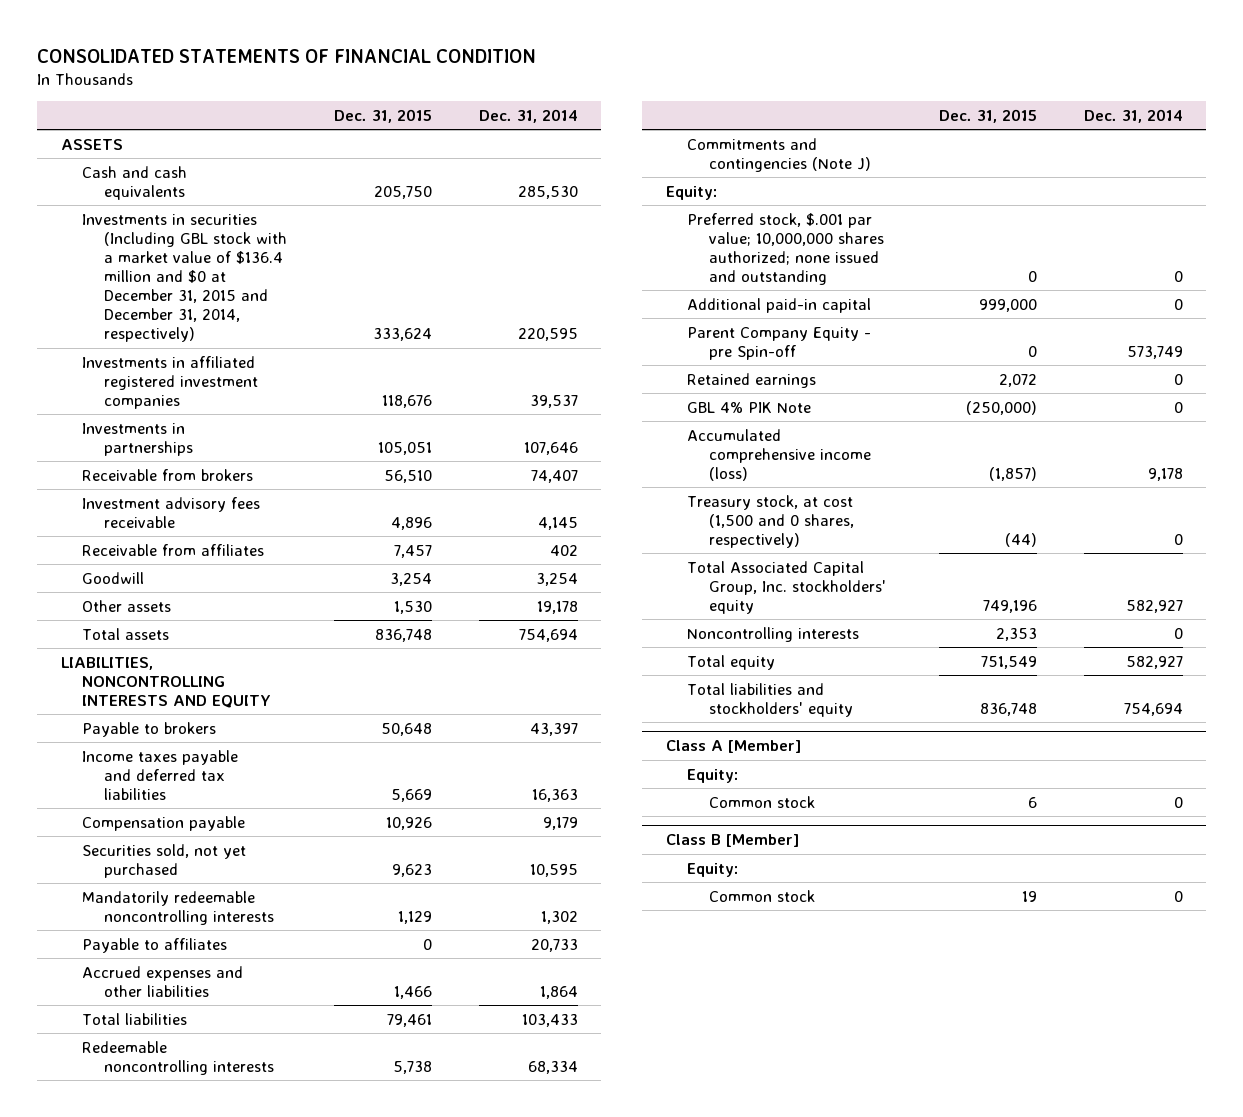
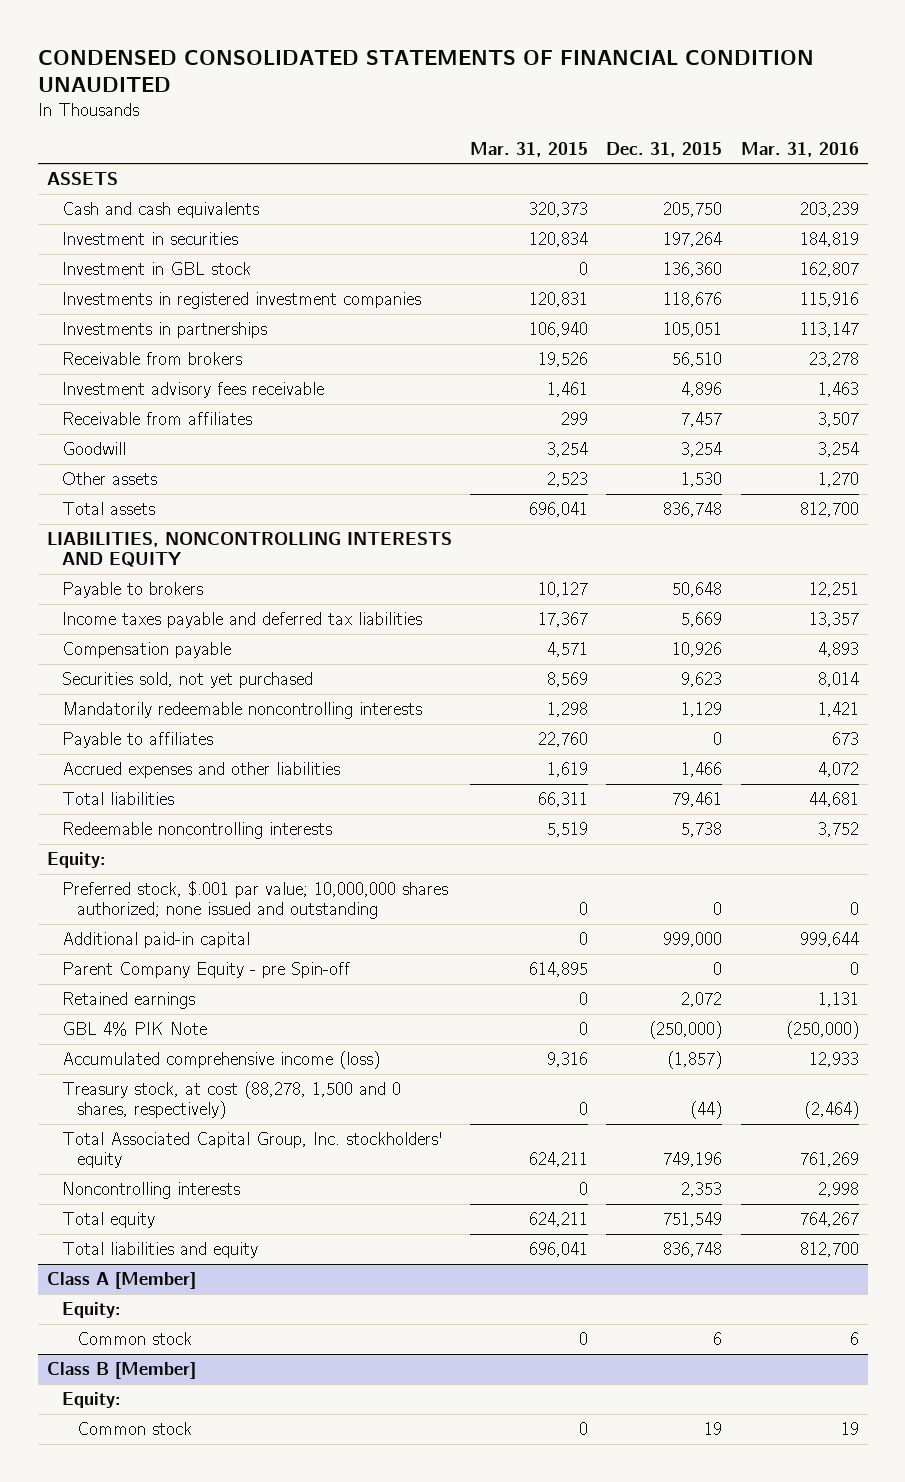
[37,48,537,63] CONSOLIDATED STATEMENTS OF FINANCIAL CONDITION -> [37,50,814,93] CONDENSED CONSOLIDATED STATEMENTS OF FINANCIAL CONDITION UNAUDITED
[478,108,578,123] Dec. 31, 2014 -> none
none -> [470,141,589,157] Mar. 31, 2015
none -> [740,141,859,157] Mar. 31, 2016
[82,213,288,343] Investments in securities (Including GBL stock with a market value of $136.4 million and $0 at December 31, 2015 and December 31, 2014, respectively) -> none
none -> [61,231,238,245] Investment in securities
none -> [61,261,251,275] Investment in GBL stock
[82,355,259,409] Investments in affiliated registered investment companies -> [61,291,421,309] Investments in registered investment companies
[687,137,872,172] Commitments and contingencies (Note J) -> none
[687,494,855,548] Treasury stock, at cost (1,500 and 0 shares, respectively) -> [61,1080,401,1120] Treasury stock, at cost (88,278, 1,500 and 0 shares, respectively)
[687,682,854,717] Total liabilities and stockholders' equity -> [61,1241,258,1258] Total liabilities and equity

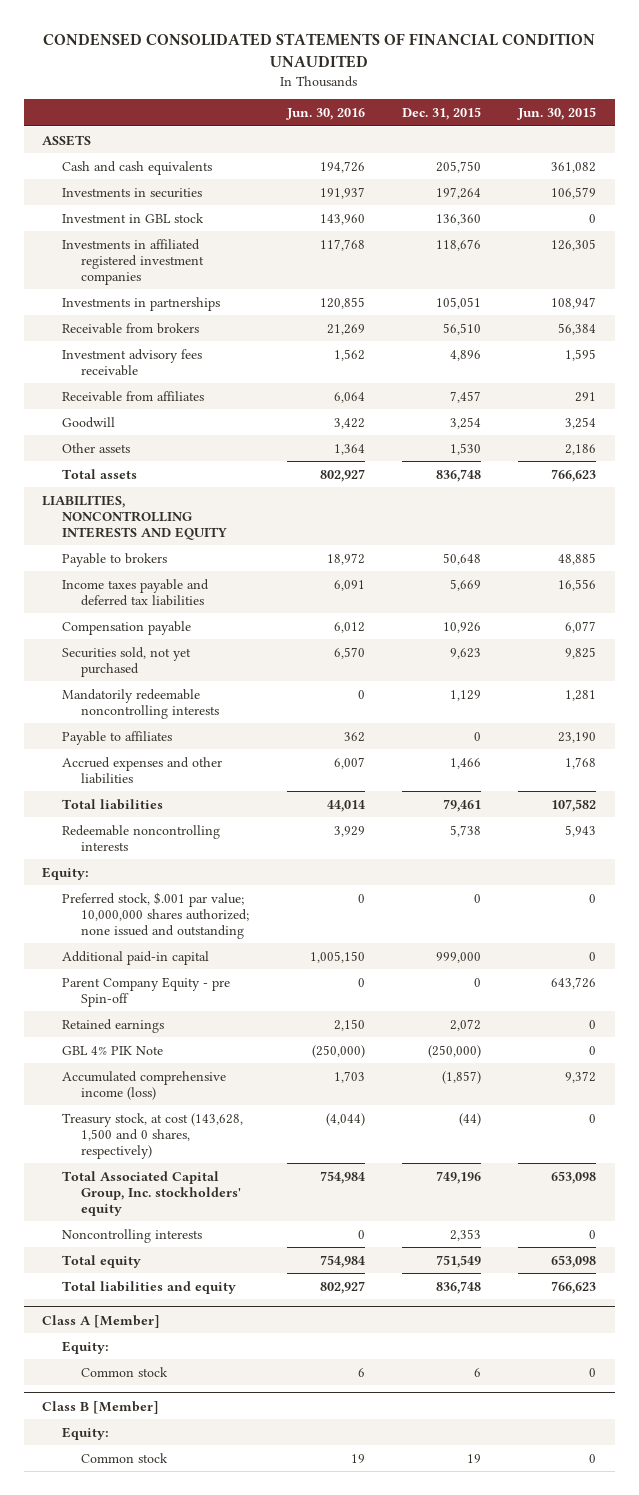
[470,141,589,157] Mar. 31, 2015 -> none
[740,141,859,157] Mar. 31, 2016 -> none
none -> [285,108,365,121] Jun. 30, 2016
none -> [517,107,597,121] Jun. 30, 2015
[61,231,238,245] Investment in securities -> [61,187,202,198] Investments in securities
[61,291,421,309] Investments in registered investment companies -> [61,238,205,285] Investments in affiliated registered investment companies
[61,1080,401,1120] Treasury stock, at cost (88,278, 1,500 and 0 shares, respectively) -> [61,1112,243,1159] Treasury stock, at cost (143,628, 1,500 and 0 shares, respectively)

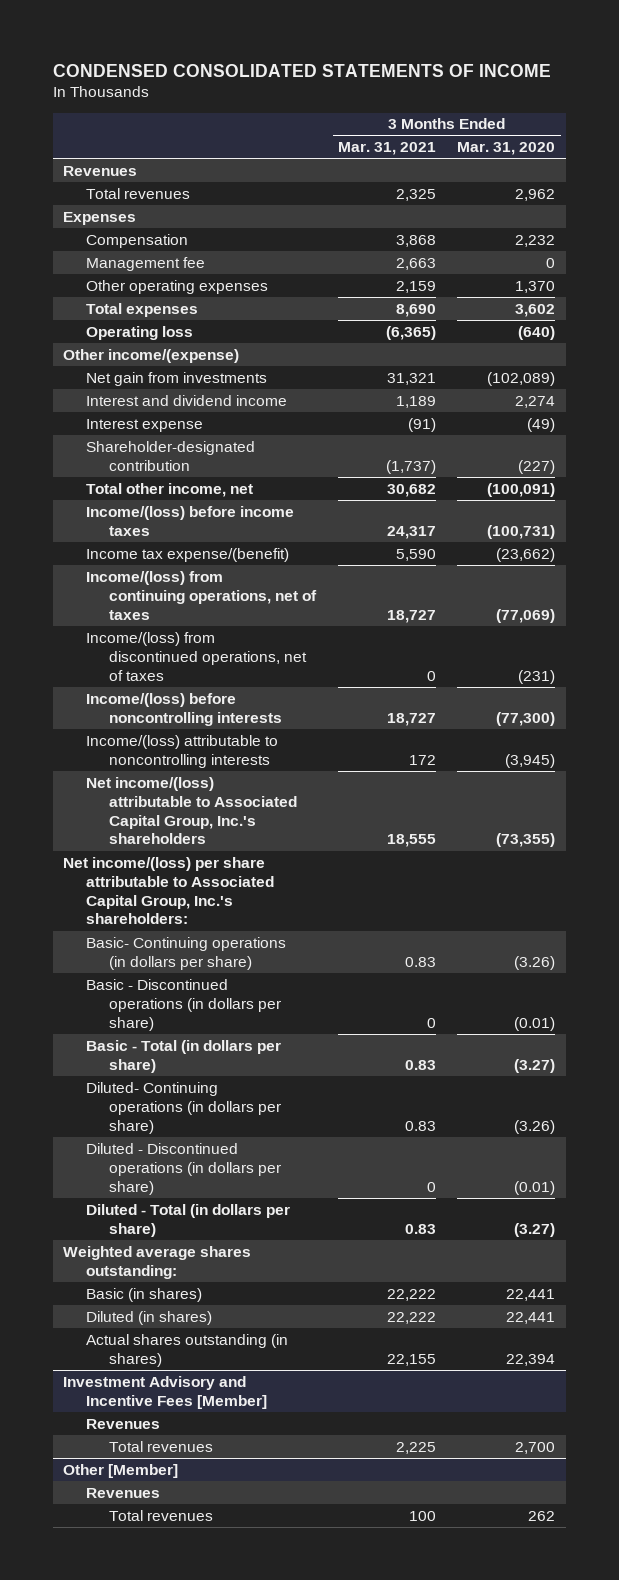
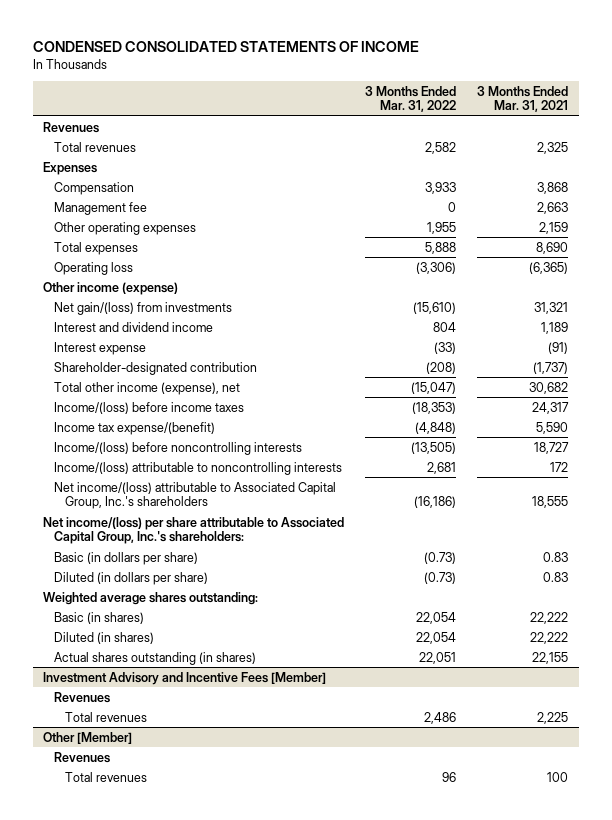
[457,142,556,156] Mar. 31, 2020 -> none
none -> [365,85,457,113] 3 Months Ended Mar. 31, 2022
[63,348,240,363] Other income/(expense) -> [43,281,179,295] Other income (expense)
[86,371,268,386] Net gain from investments -> [54,301,233,315] Net gain/(loss) from investments
[86,482,254,497] Total other income, net -> [54,381,241,395] Total other income (expense), net
[86,570,318,620] Income/(loss) from continuing operations, net of taxes -> none
[86,631,308,681] Income/(loss) from discontinued operations, net of taxes -> none
[86,936,287,970] Basic- Continuing operations (in dollars per share) -> none
[86,978,282,1031] Basic - Discontinued operations (in dollars per share) -> none
[86,1081,282,1134] Diluted- Continuing operations (in dollars per share) -> none
[86,1142,282,1195] Diluted - Discontinued operations (in dollars per share) -> none
[86,1039,282,1073] Basic - Total (in dollars per share) -> [54,551,199,565] Basic (in dollars per share)
[86,1203,291,1237] Diluted - Total (in dollars per share) -> [54,571,209,585] Diluted (in dollars per share)

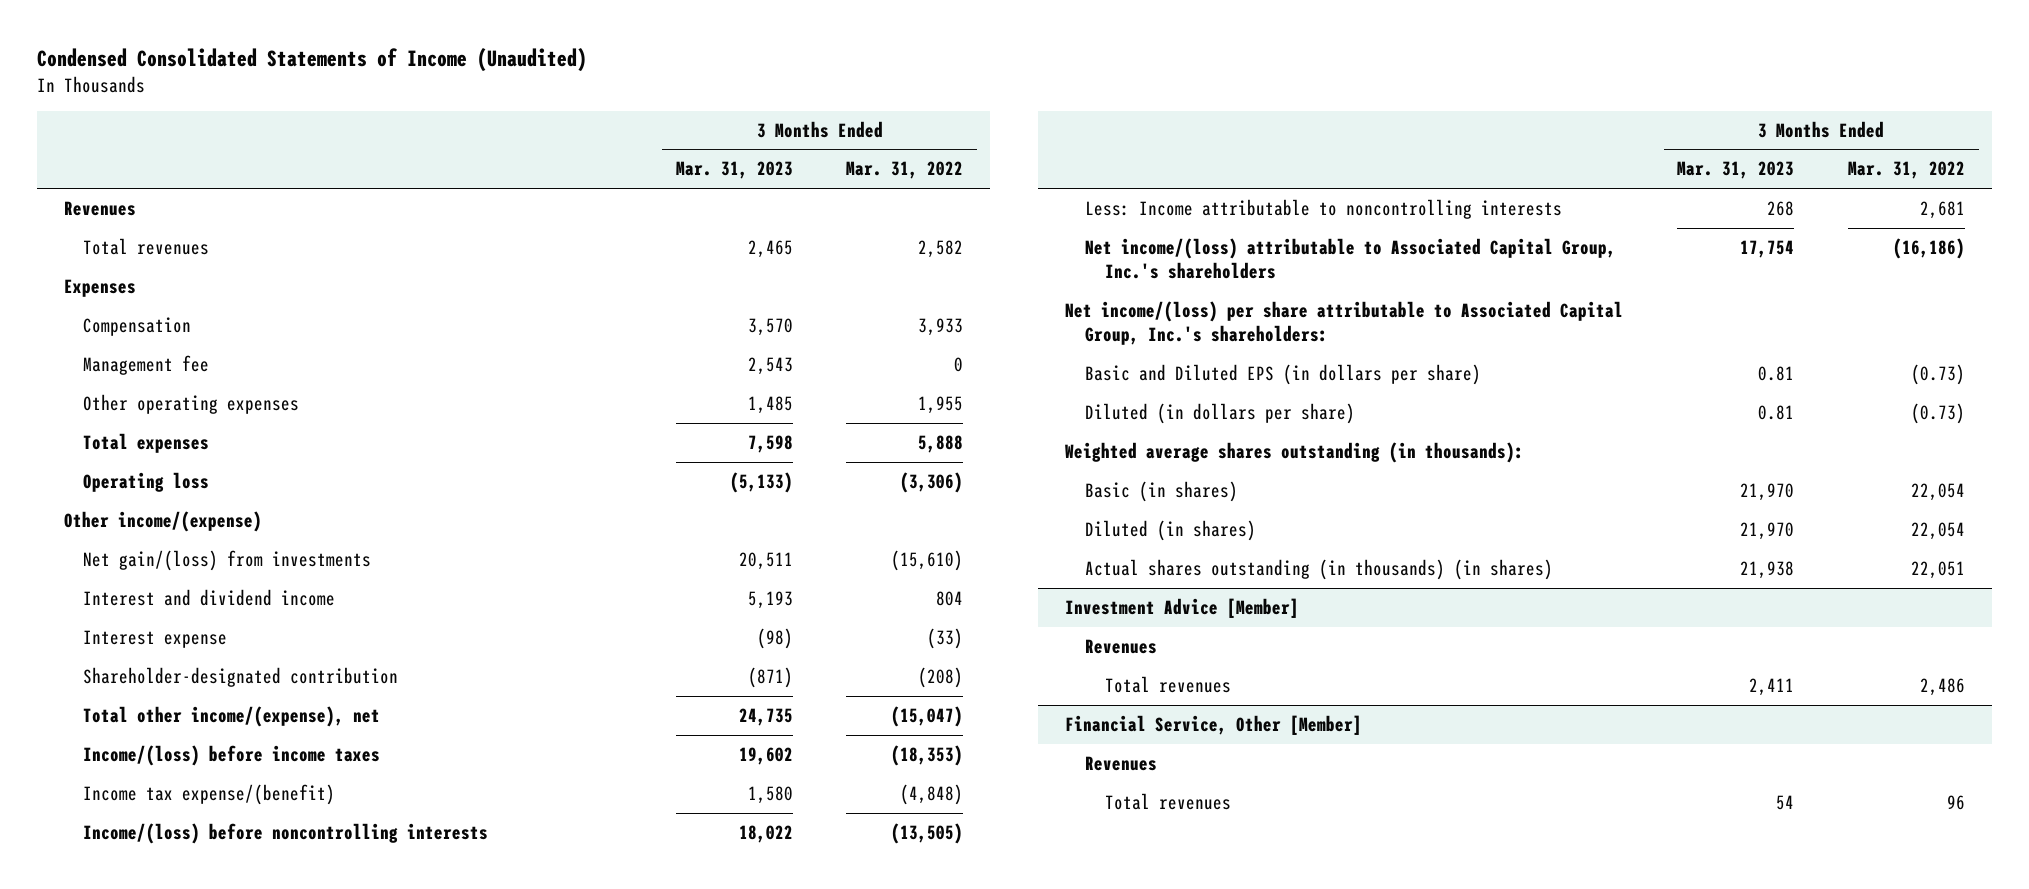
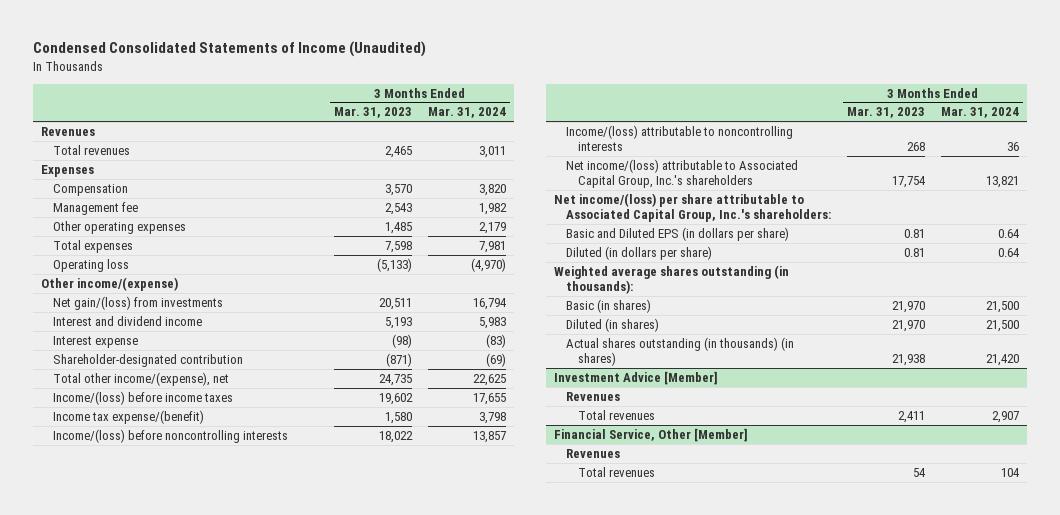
[846,161,964,180] Mar. 31, 2022 -> none
none -> [427,107,506,119] Mar. 31, 2024
[1084,198,1562,219] Less: Income attributable to noncontrolling interests -> [566,124,794,152] Income/(loss) attributable to noncontrolling interests

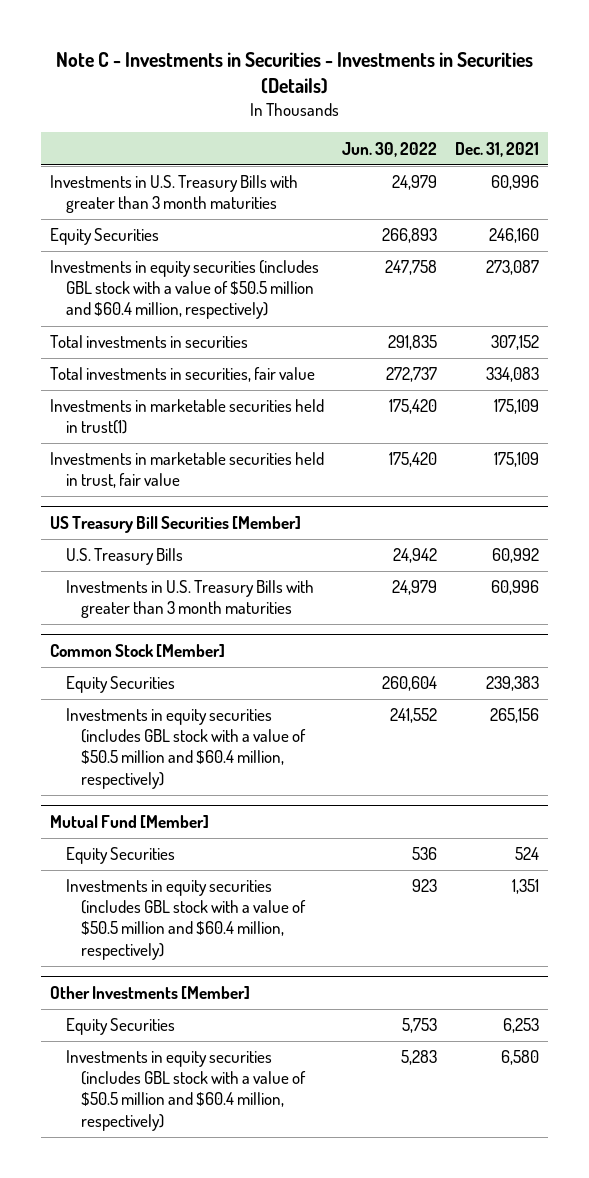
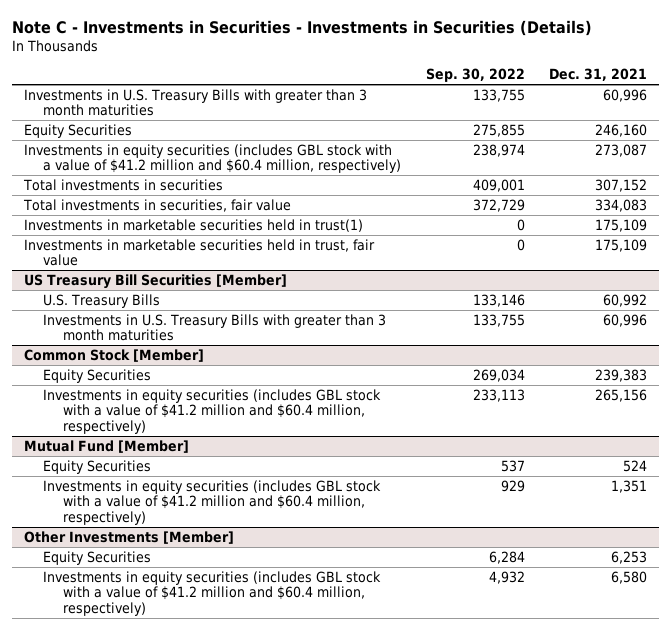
[342,141,438,157] Jun. 30, 2022 -> none
none -> [425,68,525,83] Sep. 30, 2022
[49,260,319,320] Investments in equity securities (includes GBL stock with a value of $50.5 million and $60.4 million, respectively) -> [23,143,402,174] Investments in equity securities (includes GBL stock with a value of $41.2 million and $60.4 million, respectively)
[65,708,307,789] Investments in equity securities (includes GBL stock with a value of $50.5 million and $60.4 million, respectively) -> [43,388,382,435] Investments in equity securities (includes GBL stock with a value of $41.2 million and $60.4 million, respectively)
[65,879,307,960] Investments in equity securities (includes GBL stock with a value of $50.5 million and $60.4 million, respectively) -> [43,479,382,526] Investments in equity securities (includes GBL stock with a value of $41.2 million and $60.4 million, respectively)
[65,1050,307,1131] Investments in equity securities (includes GBL stock with a value of $50.5 million and $60.4 million, respectively) -> [43,570,382,617] Investments in equity securities (includes GBL stock with a value of $41.2 million and $60.4 million, respectively)

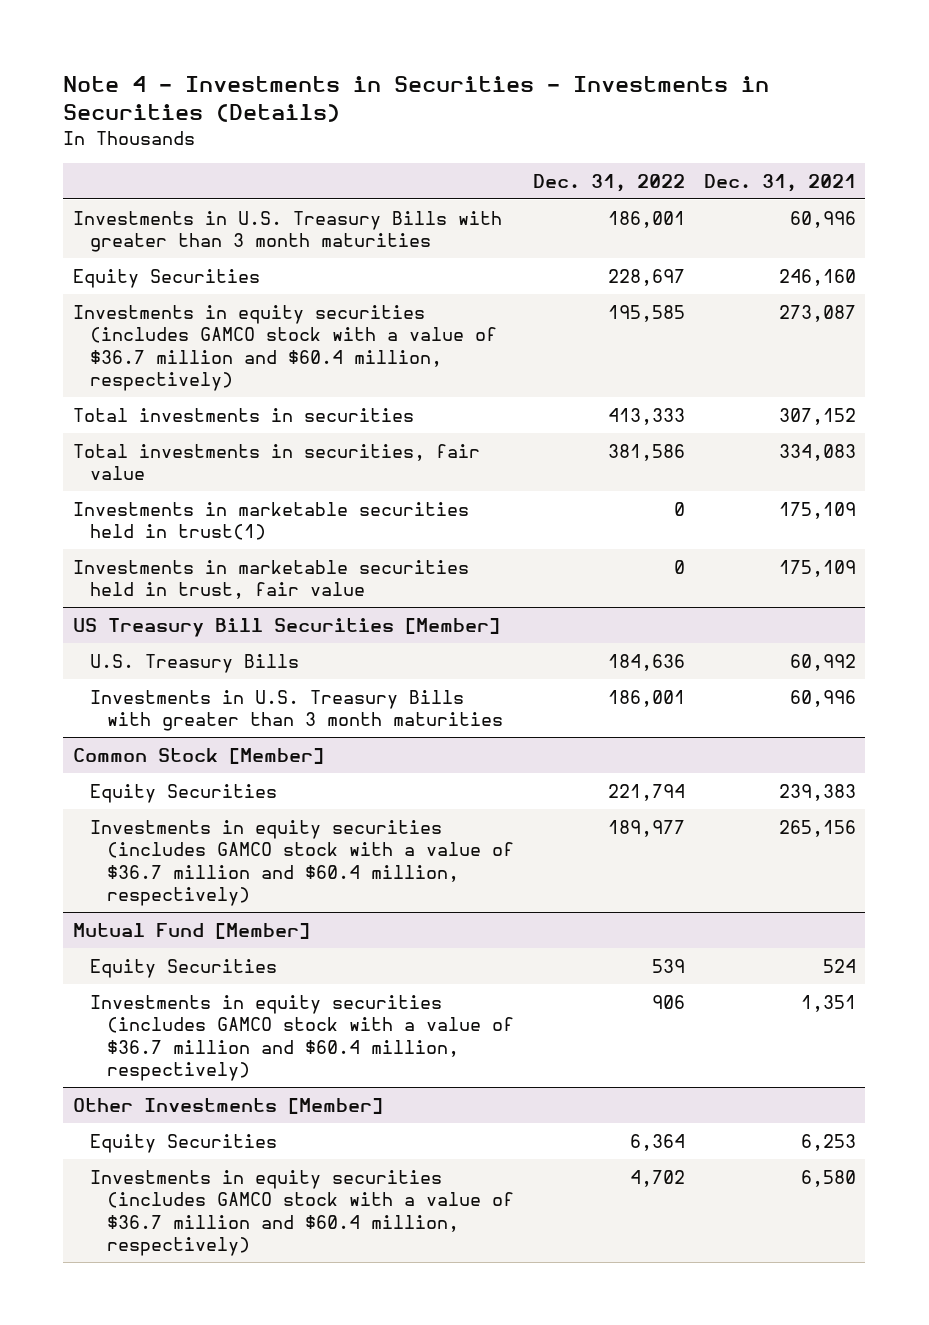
[11,19,592,36] Note C - Investments in Securities - Investments in Securities (Details) -> [63,75,770,122] Note 4 - Investments in Securities - Investments in Securities (Details)
[425,68,525,83] Sep. 30, 2022 -> none
none -> [532,173,685,192] Dec. 31, 2022
[23,143,402,174] Investments in equity securities (includes GBL stock with a value of $41.2 million and $60.4 million, respectively) -> [73,304,497,391] Investments in equity securities (includes GAMCO stock with a value of $36.7 million and $60.4 million, respectively)
[43,388,382,435] Investments in equity securities (includes GBL stock with a value of $41.2 million and $60.4 million, respectively) -> [89,819,514,906] Investments in equity securities (includes GAMCO stock with a value of $36.7 million and $60.4 million, respectively)
[43,479,382,526] Investments in equity securities (includes GBL stock with a value of $41.2 million and $60.4 million, respectively) -> [89,994,514,1081] Investments in equity securities (includes GAMCO stock with a value of $36.7 million and $60.4 million, respectively)
[43,570,382,617] Investments in equity securities (includes GBL stock with a value of $41.2 million and $60.4 million, respectively) -> [89,1169,514,1256] Investments in equity securities (includes GAMCO stock with a value of $36.7 million and $60.4 million, respectively)

